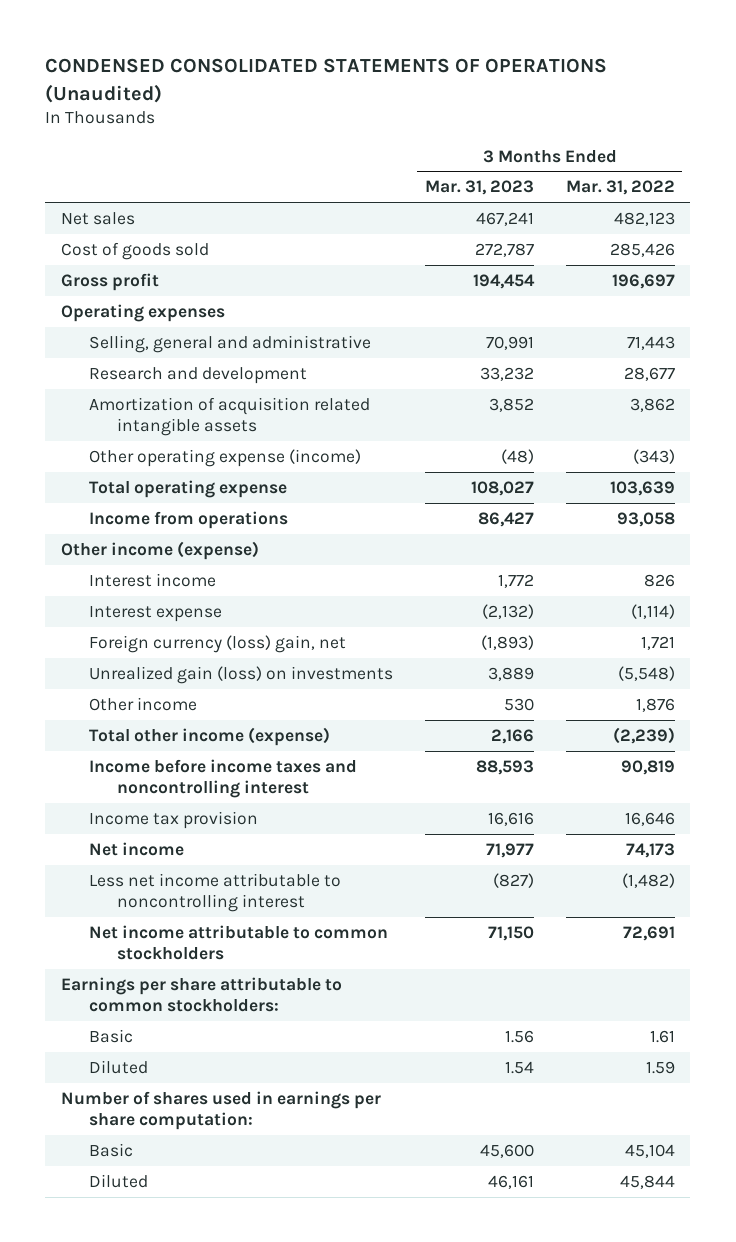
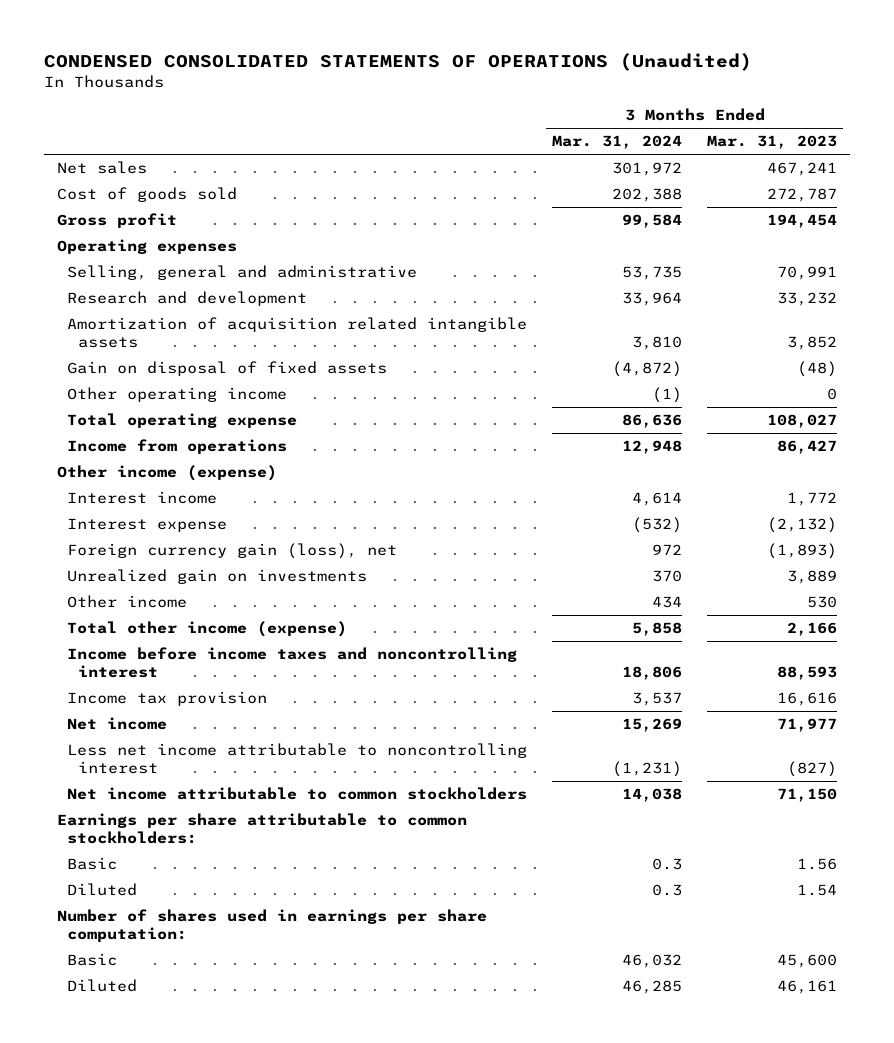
[565,180,675,196] Mar. 31, 2022 -> none
none -> [552,135,683,150] Mar. 31, 2024
none -> [67,361,388,377] Gain on disposal of fixed assets
[89,448,362,467] Other operating expense (income) -> [67,387,288,403] Other operating income
[500,448,534,464] (48) -> [827,388,838,401] 0
[89,634,347,653] Foreign currency (loss) gain, net -> [67,543,398,560] Foreign currency gain (loss), net
[89,665,394,684] Unrealized gain (loss) on investments -> [67,569,368,585] Unrealized gain on investments

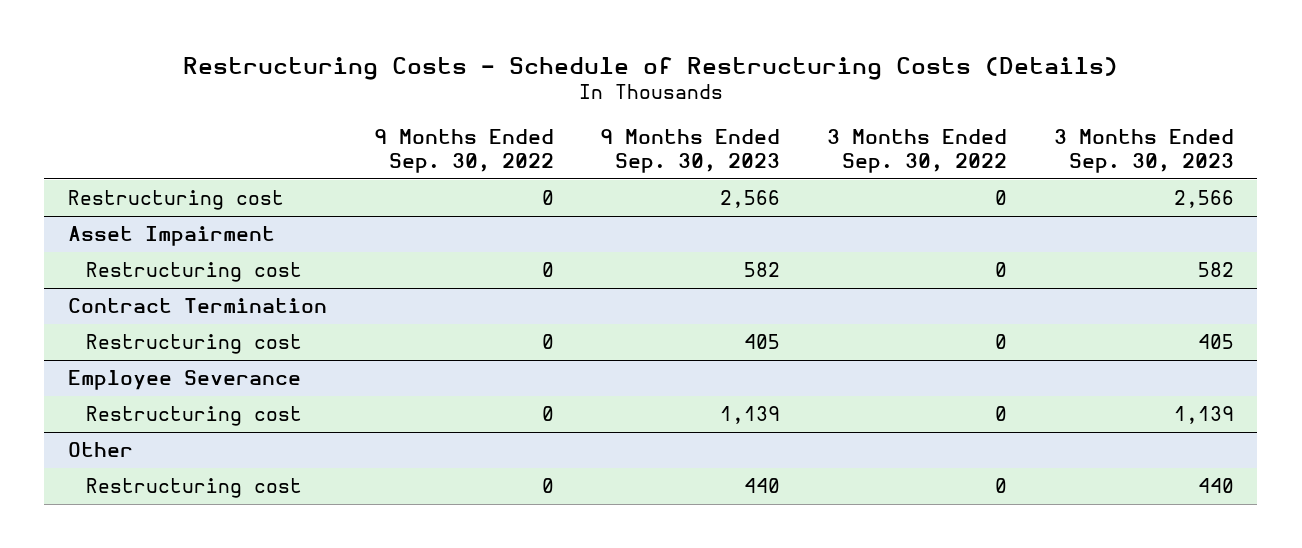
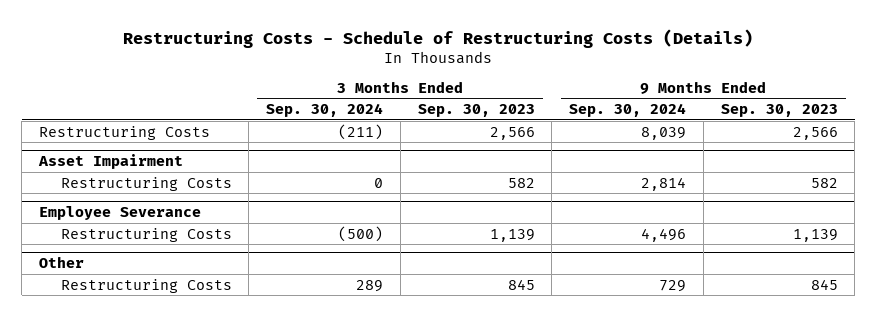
[373,128,554,174] 9 Months Ended Sep. 30, 2022 -> none
[827,128,1008,174] 3 Months Ended Sep. 30, 2022 -> none
none -> [266,103,384,118] Sep. 30, 2024
none -> [569,103,687,118] Sep. 30, 2024
[67,190,284,211] Restructuring cost -> [38,125,210,140] Restructuring Costs
[67,298,327,314] Contract Termination -> none
[86,334,303,355] Restructuring cost -> none
[86,262,303,283] Restructuring cost -> [60,176,232,191] Restructuring Costs
[86,406,303,427] Restructuring cost -> [60,227,232,242] Restructuring Costs
[86,478,303,499] Restructuring cost -> [60,278,232,293] Restructuring Costs
[744,478,781,494] 440 -> [810,278,838,290] 845
[1198,478,1235,494] 440 -> [507,278,535,290] 845

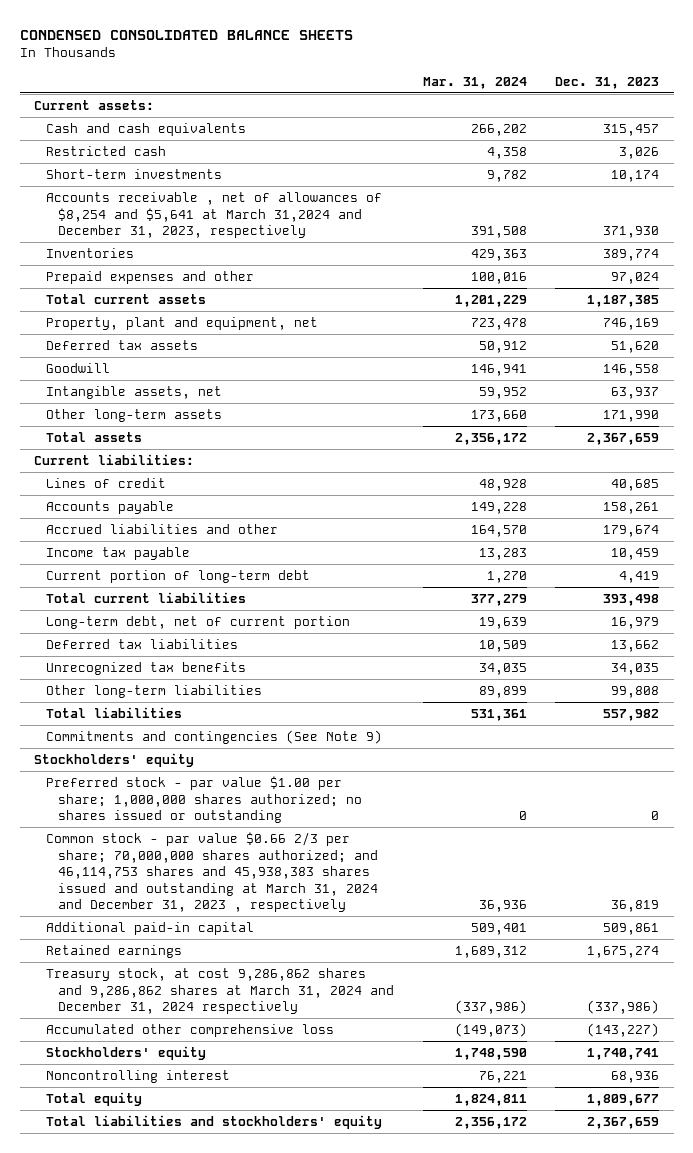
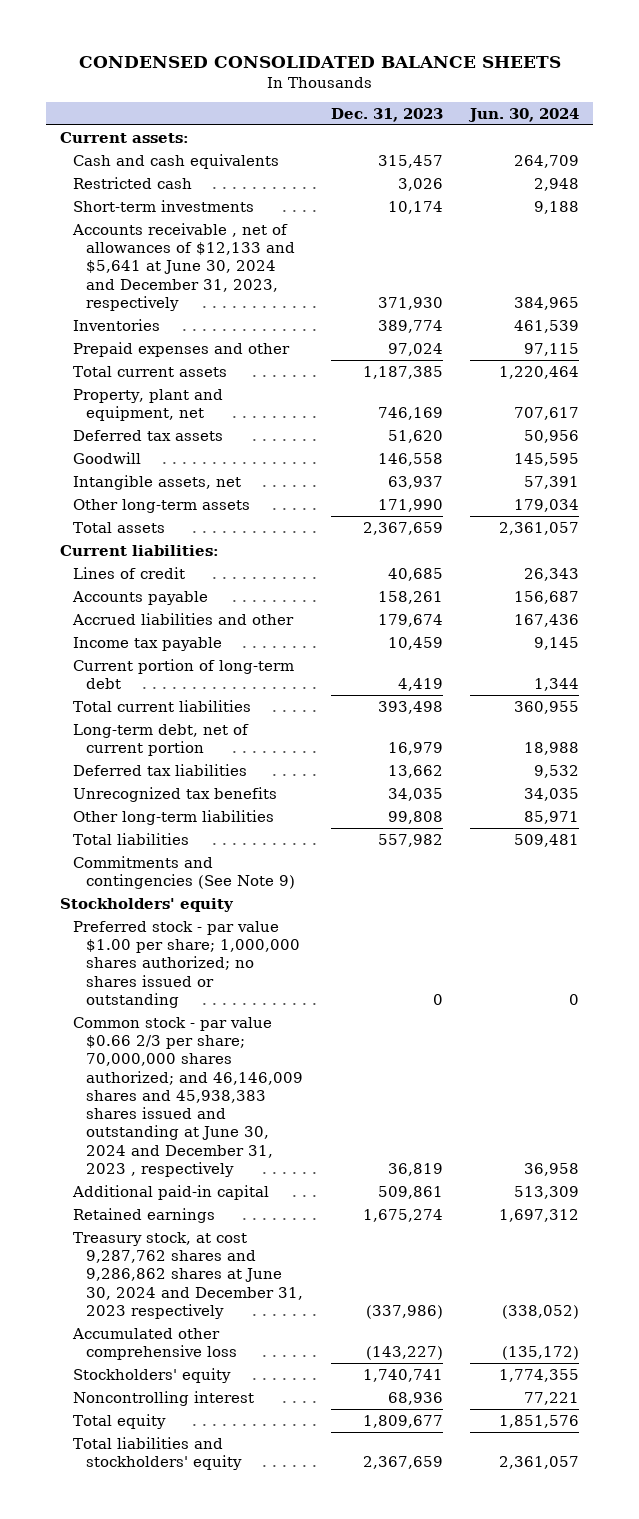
[422,76,527,89] Mar. 31, 2024 -> none
none -> [468,107,580,122] Jun. 30, 2024
[46,192,383,239] Accounts receivable , net of allowances of $8,254 and $5,641 at March 31,2024 and December 31, 2023, respectively -> [71,222,295,311] Accounts receivable , net of allowances of $12,133 and $5,641 at June 30, 2024 and December 31, 2023, respectively
[46,832,379,913] Common stock - par value $0.66 2/3 per share; 70,000,000 shares authorized; and 46,114,753 shares and 45,938,383 shares issued and outstanding at March 31, 2024 and December 31, 2023 , respectively -> [72,1016,303,1178] Common stock - par value $0.66 2/3 per share; 70,000,000 shares authorized; and 46,146,009 shares and 45,938,383 shares issued and outstanding at June 30, 2024 and December 31, 2023 , respectively
[46,968,395,1015] Treasury stock, at cost 9,286,862 shares and 9,286,862 shares at March 31, 2024 and December 31, 2024 respectively -> [72,1231,303,1319] Treasury stock, at cost 9,287,762 shares and 9,286,862 shares at June 30, 2024 and December 31, 2023 respectively

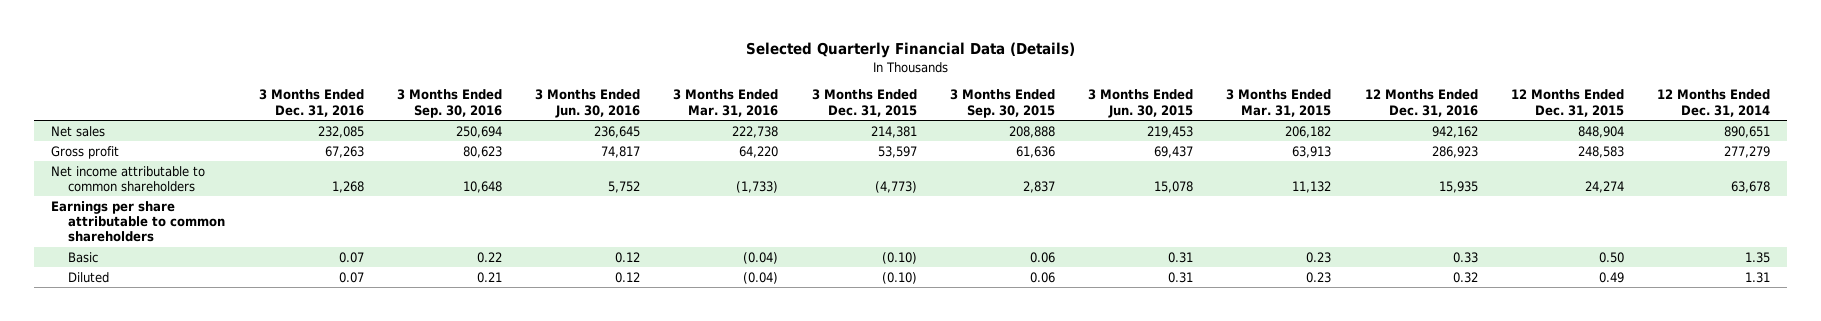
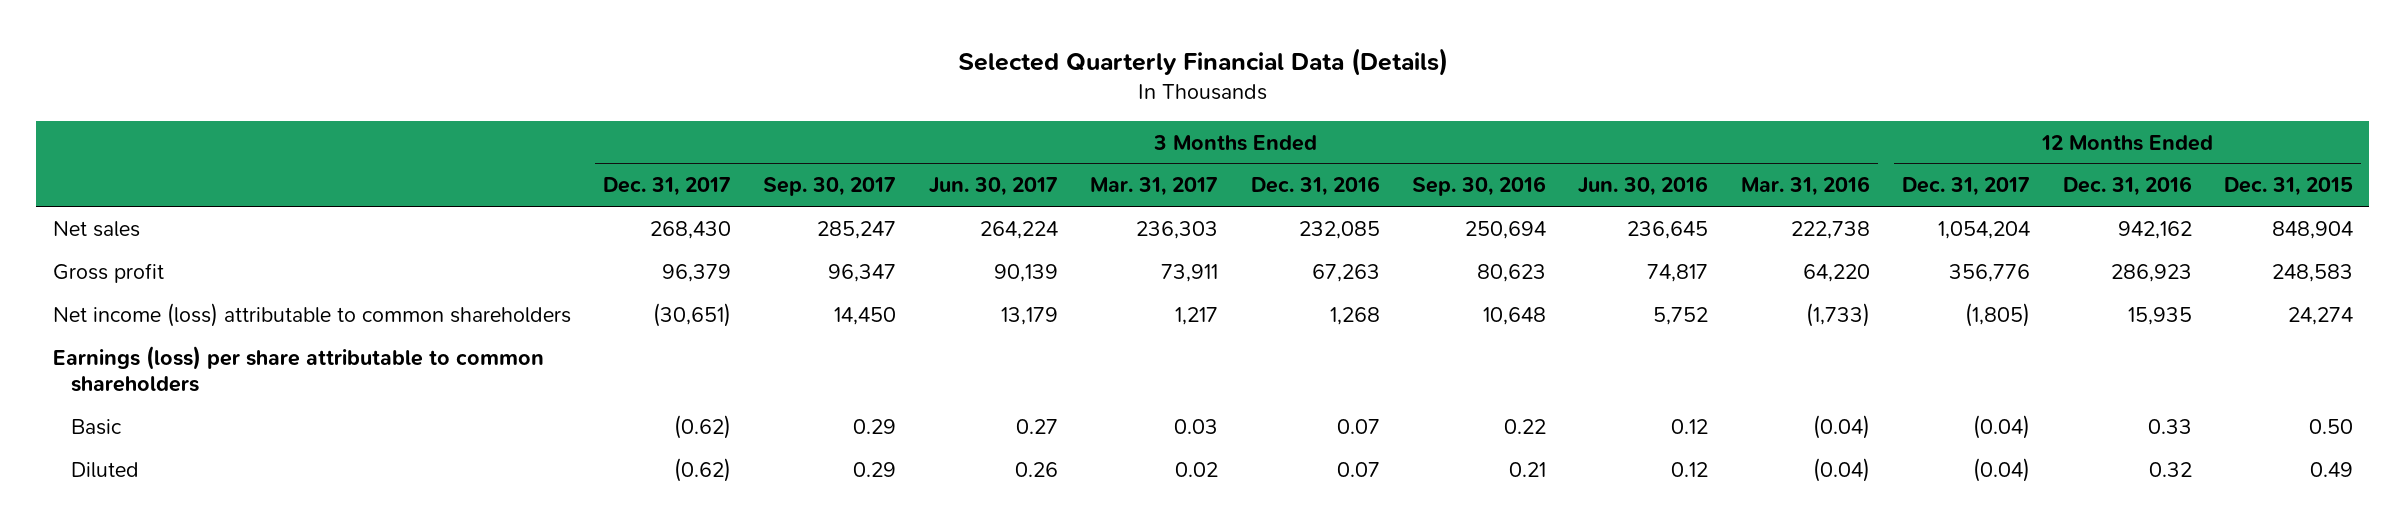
[811,89,917,117] 3 Months Ended Dec. 31, 2015 -> none
[949,89,1055,118] 3 Months Ended Sep. 30, 2015 -> none
[1088,89,1194,118] 3 Months Ended Jun. 30, 2015 -> none
[1226,89,1332,117] 3 Months Ended Mar. 31, 2015 -> none
[1657,89,1771,117] 12 Months Ended Dec. 31, 2014 -> none
none -> [602,177,731,197] Dec. 31, 2017
none -> [763,177,897,197] Sep. 30, 2017
none -> [928,177,1058,197] Jun. 30, 2017
none -> [1090,177,1219,197] Mar. 31, 2017
none -> [1902,177,2031,197] Dec. 31, 2017
[50,165,205,193] Net income attributable to common shareholders -> [52,302,571,327] Net income (loss) attributable to common shareholders
[50,200,226,243] Earnings per share attributable to common shareholders -> [52,345,544,392] Earnings (loss) per share attributable to common shareholders

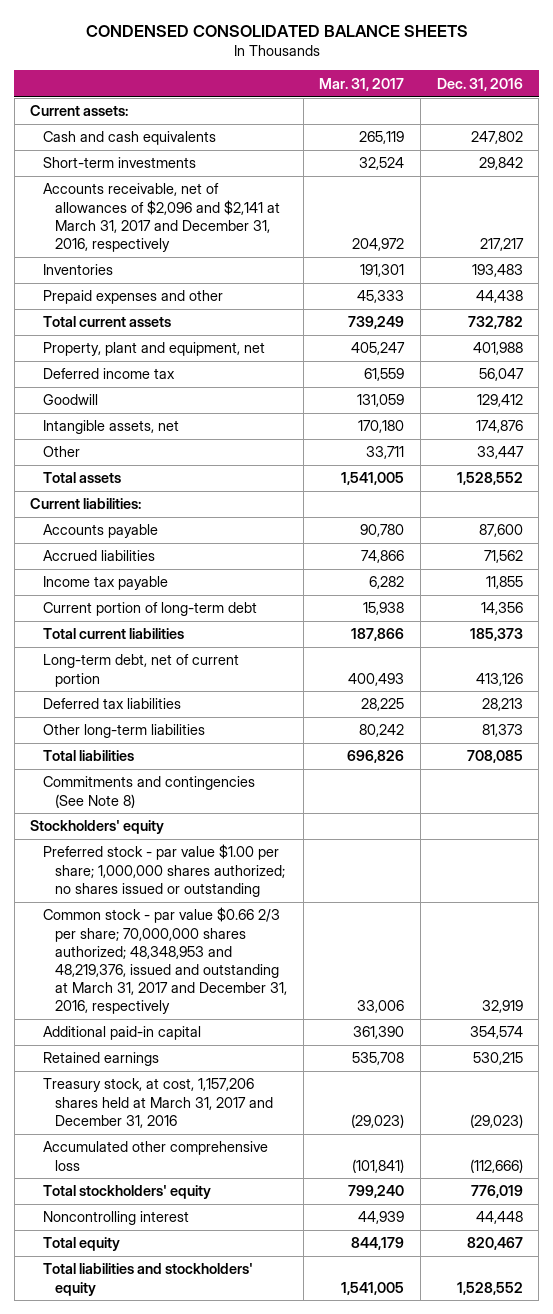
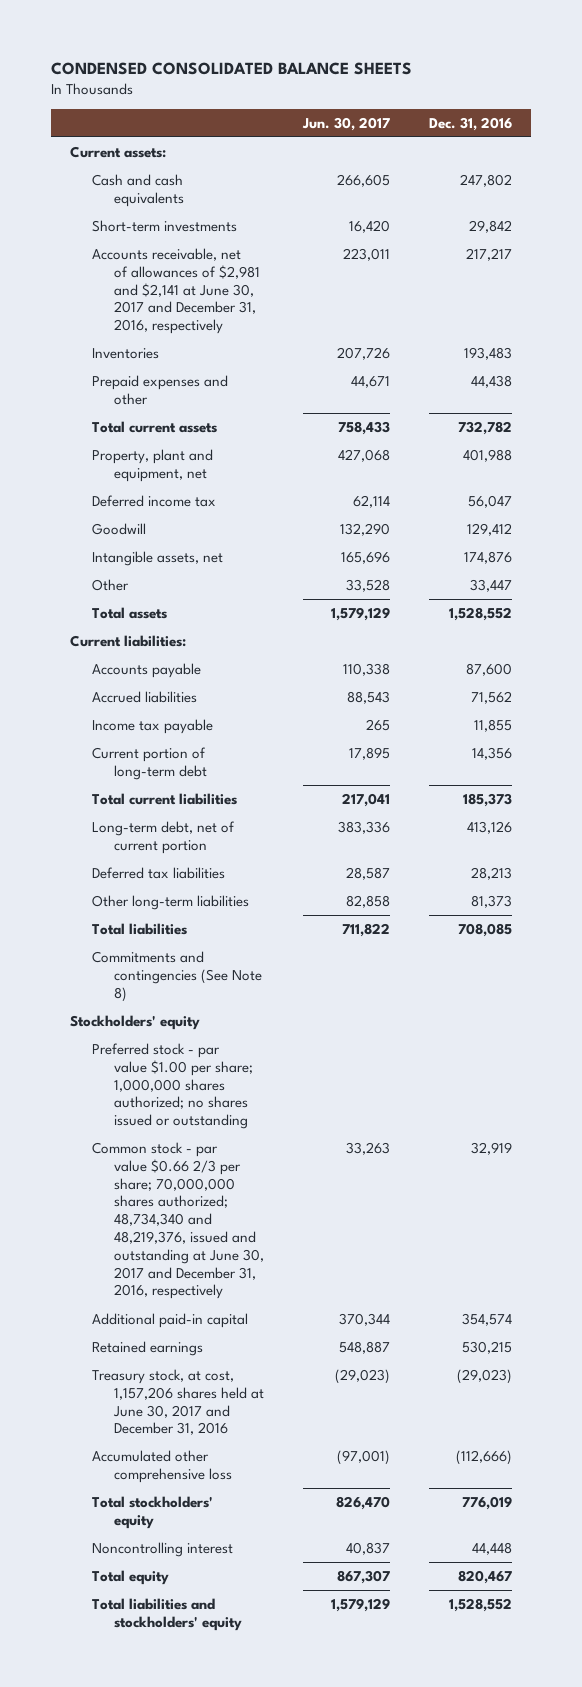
[319,77,405,91] Mar. 31, 2017 -> none
none -> [301,116,390,131] Jun. 30, 2017
[42,183,280,252] Accounts receivable, net of allowances of $2,096 and $2,141 at March 31, 2017 and December 31, 2016, respectively -> [92,247,260,335] Accounts receivable, net of allowances of $2,981 and $2,141 at June 30, 2017 and December 31, 2016, respectively
[42,907,287,1015] Common stock - par value $0.66 2/3 per share; 70,000,000 shares authorized; 48,348,953 and 48,219,376, issued and outstanding at March 31, 2017 and December 31, 2016, respectively -> [92,1141,264,1300] Common stock - par value $0.66 2/3 per share; 70,000,000 shares authorized; 48,734,340 and 48,219,376, issued and outstanding at June 30, 2017 and December 31, 2016, respectively
[42,1078,273,1128] Treasury stock, at cost, 1,157,206 shares held at March 31, 2017 and December 31, 2016 -> [92,1368,264,1436] Treasury stock, at cost, 1,157,206 shares held at June 30, 2017 and December 31, 2016

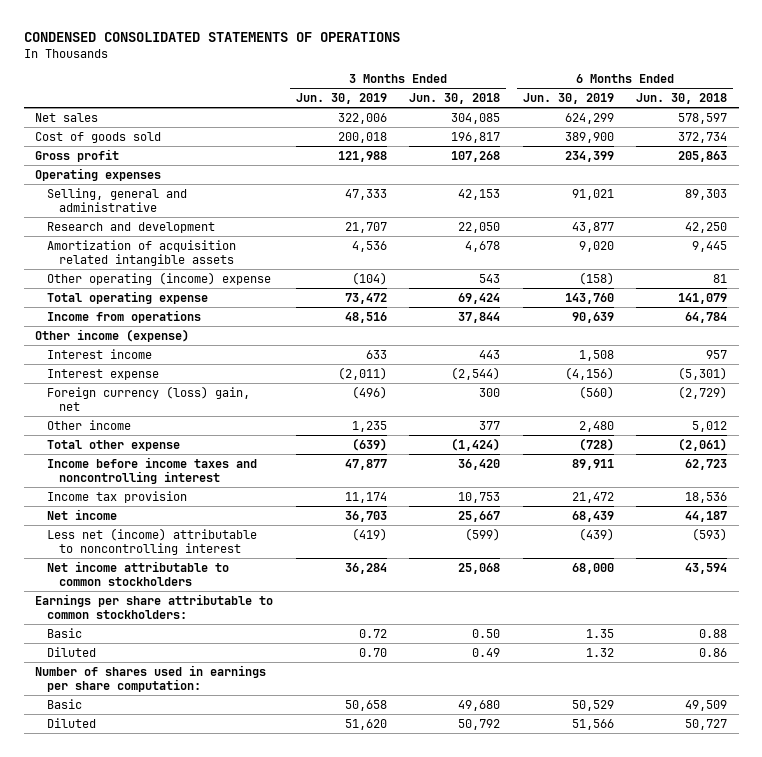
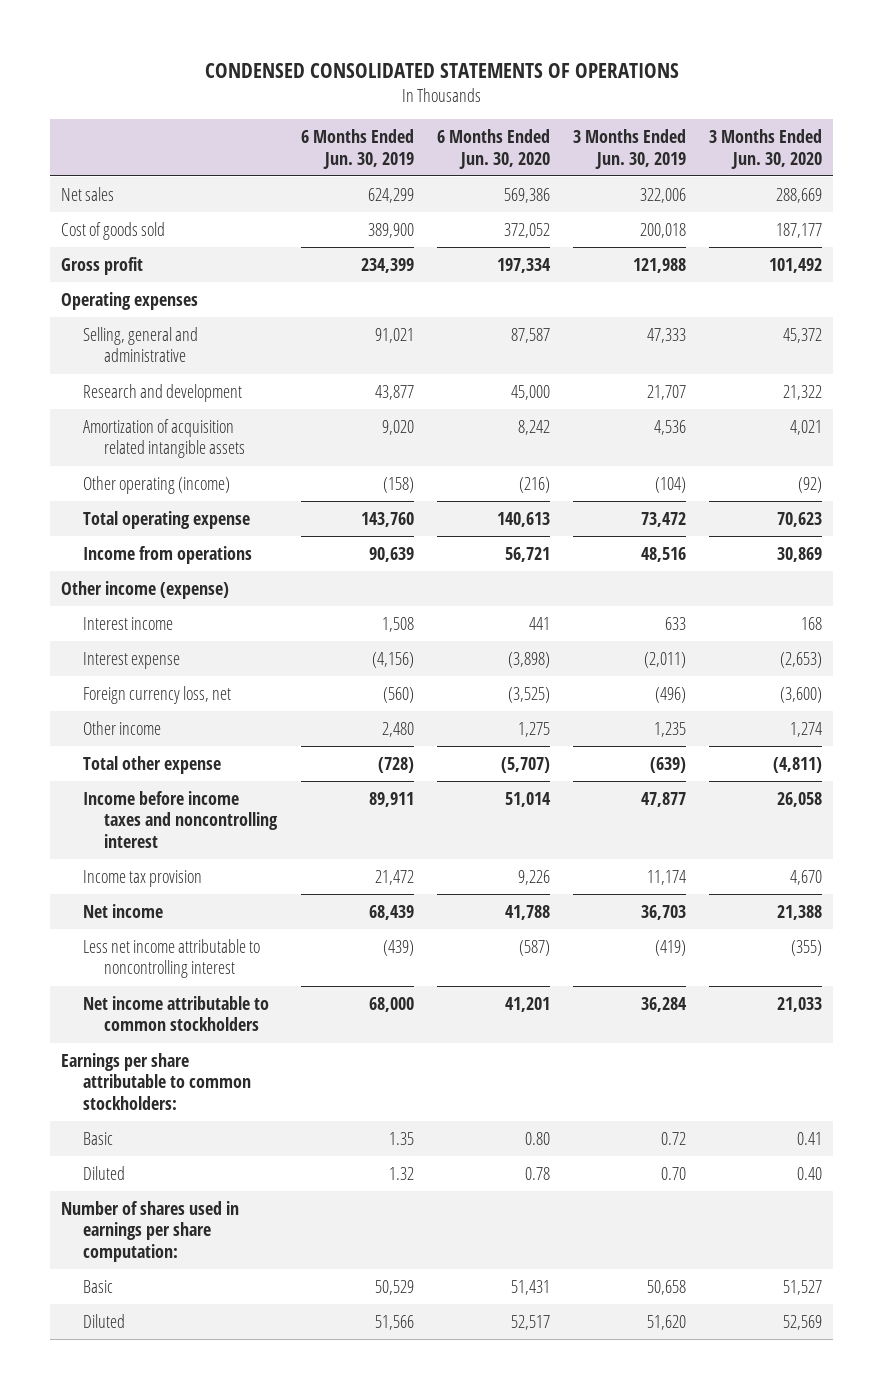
[409,93,501,105] Jun. 30, 2018 -> none
[636,93,728,105] Jun. 30, 2018 -> none
none -> [436,129,550,169] 6 Months Ended Jun. 30, 2020
none -> [708,129,822,169] 3 Months Ended Jun. 30, 2020
[46,271,271,285] Other operating (income) expense -> [82,475,230,494] Other operating (income)
[46,385,250,411] Foreign currency (loss) gain, net -> [82,685,231,704] Foreign currency loss, net
[46,527,257,555] Less net (income) attributable to noncontrolling interest -> [82,938,260,979] Less net income attributable to noncontrolling interest

